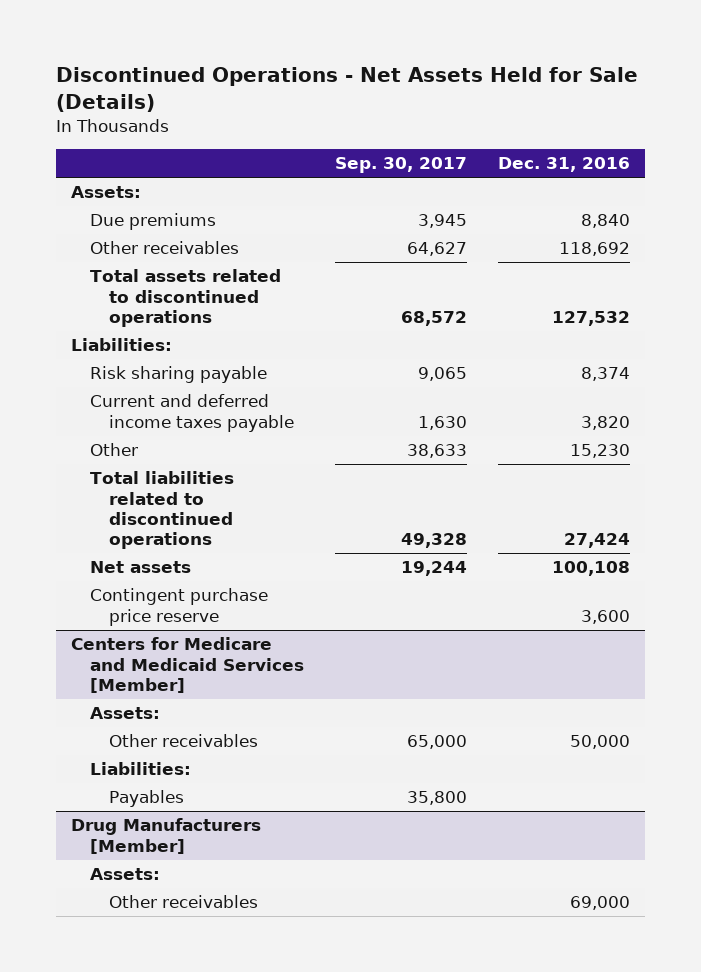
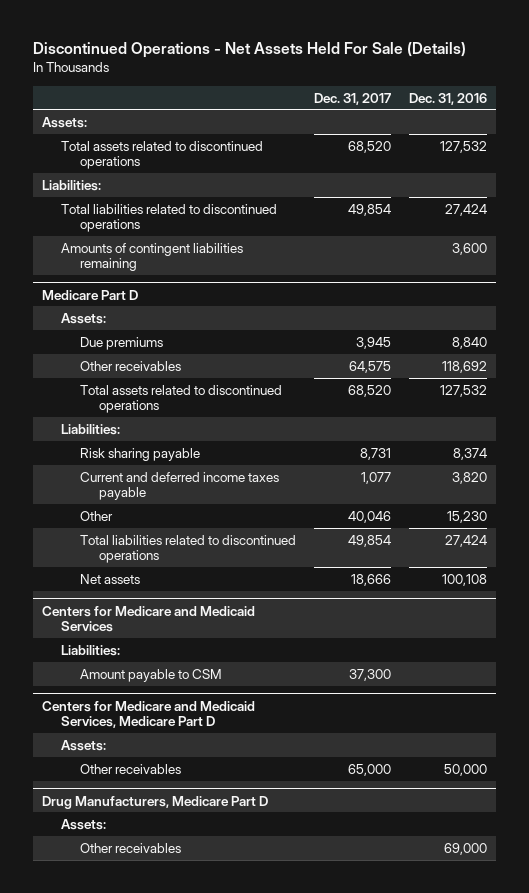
[55,67,638,112] Discontinued Operations - Net Assets Held for Sale (Details) -> [33,42,467,59] Discontinued Operations - Net Assets Held For Sale (Details)
[335,157,468,174] Sep. 30, 2017 -> none
none -> [314,92,392,105] Dec. 31, 2017
none -> [61,140,264,170] Total assets related to discontinued operations
none -> [42,179,102,191] Liabilities:
none -> [61,203,278,233] Total liabilities related to discontinued operations
none -> [61,242,244,272] Amounts of contingent liabilities remaining
none -> [42,289,139,300] Medicare Part D
none -> [61,312,107,324] Assets:
[90,588,269,626] Contingent purchase price reserve -> none
[71,637,305,694] Centers for Medicare and Medicaid Services [Member] -> [42,605,256,633] Centers for Medicare and Medicaid Services
none -> [61,644,121,656] Liabilities:
none -> [80,668,223,682] Amount payable to CSM
none -> [42,700,256,729] Centers for Medicare and Medicaid Services, Medicare Part D
[90,762,192,776] Liabilities: -> none
[109,790,185,808] Payables -> none
[71,818,262,854] Drug Manufacturers [Member] -> none
none -> [42,795,269,809] Drug Manufacturers, Medicare Part D

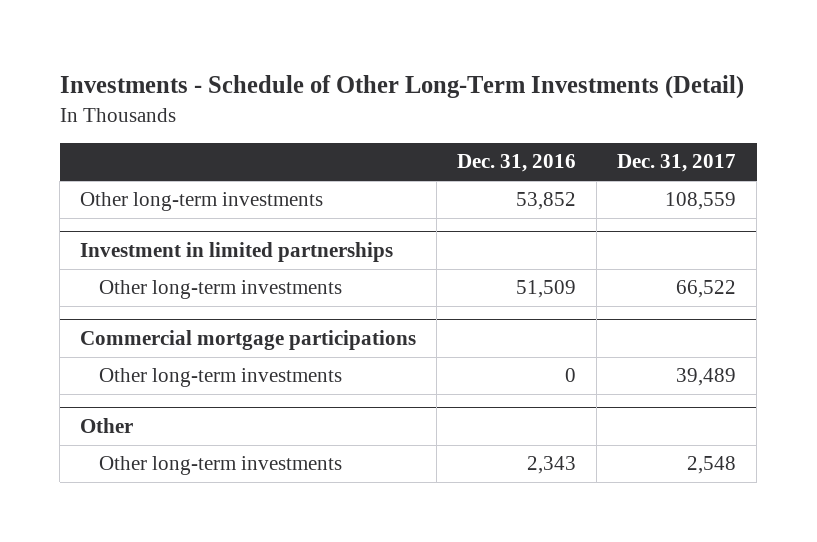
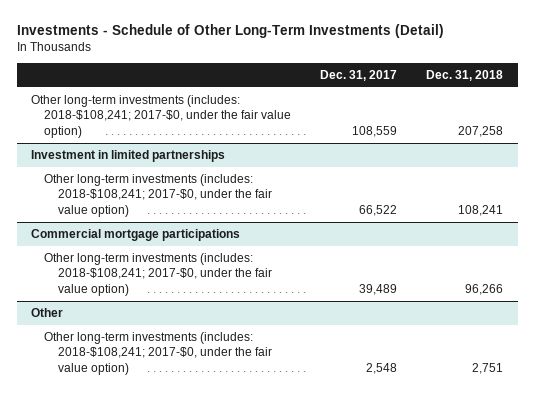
[457,154,577,173] Dec. 31, 2016 -> none
none -> [426,69,504,81] Dec. 31, 2018
[80,192,324,212] Other long-term investments -> [30,95,292,138] Other long-term investments (includes: 2018-$108,241; 2017-$0, under the fair value option)
[99,280,343,300] Other long-term investments -> [44,174,272,217] Other long-term investments (includes: 2018-$108,241; 2017-$0, under the fair value option)
[99,368,343,388] Other long-term investments -> [44,253,272,296] Other long-term investments (includes: 2018-$108,241; 2017-$0, under the fair value option)
[99,456,343,476] Other long-term investments -> [44,332,272,375] Other long-term investments (includes: 2018-$108,241; 2017-$0, under the fair value option)

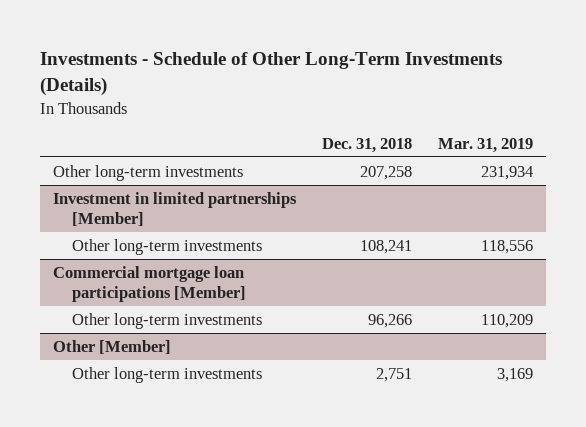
[16,23,444,38] Investments - Schedule of Other Long-Term Investments (Detail) -> [39,52,502,97] Investments - Schedule of Other Long-Term Investments (Details)
[320,69,398,81] Dec. 31, 2017 -> none
none -> [437,138,533,154] Mar. 31, 2019
[30,95,292,138] Other long-term investments (includes: 2018-$108,241; 2017-$0, under the fair value option) -> [52,164,243,181] Other long-term investments
[30,150,225,163] Investment in limited partnerships -> [52,191,297,227] Investment in limited partnerships [Member]
[44,174,272,217] Other long-term investments (includes: 2018-$108,241; 2017-$0, under the fair value option) -> [72,238,263,255] Other long-term investments
[30,229,240,242] Commercial mortgage participations -> [52,265,247,303] Commercial mortgage loan participations [Member]
[44,253,272,296] Other long-term investments (includes: 2018-$108,241; 2017-$0, under the fair value option) -> [72,312,263,329] Other long-term investments
[30,308,63,318] Other -> [52,339,171,354] Other [Member]
[44,332,272,375] Other long-term investments (includes: 2018-$108,241; 2017-$0, under the fair value option) -> [72,366,263,383] Other long-term investments

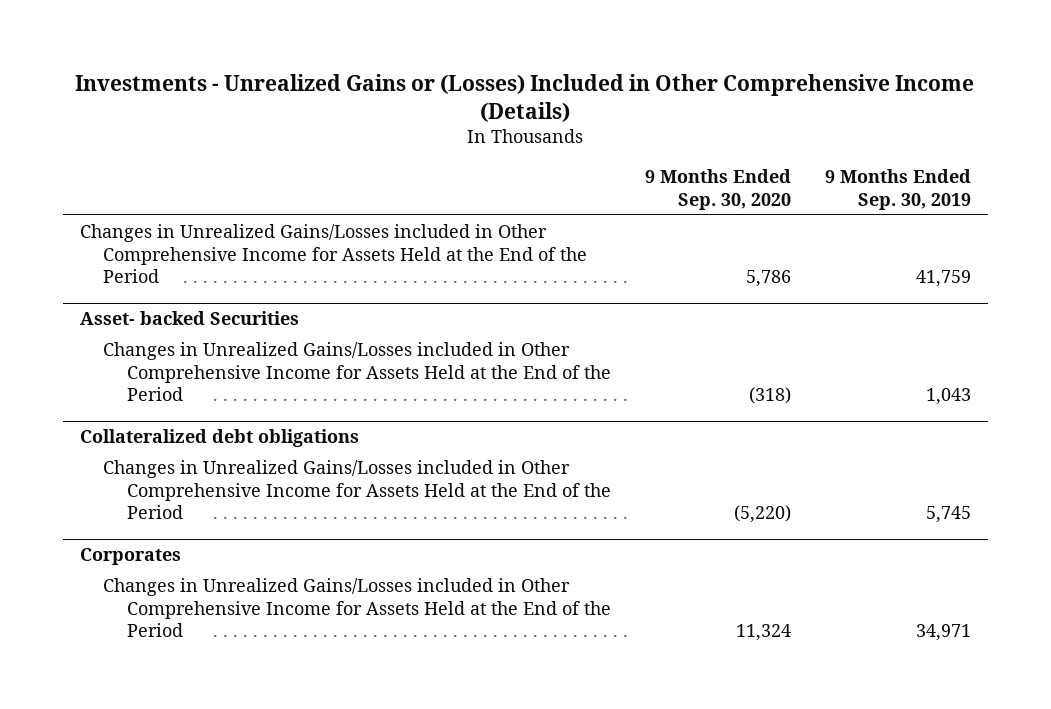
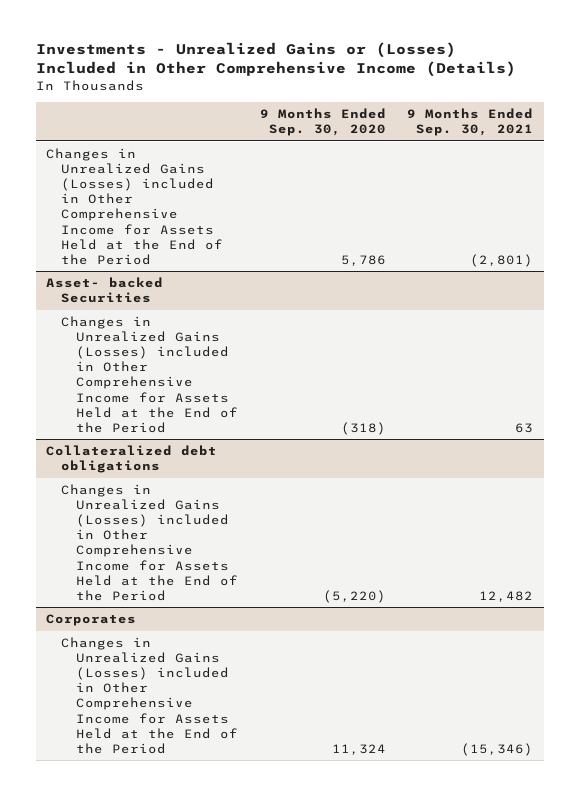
[825,169,972,210] 9 Months Ended Sep. 30, 2019 -> none
none -> [407,108,534,137] 9 Months Ended Sep. 30, 2021
[79,223,588,284] Changes in Unrealized Gains/Losses included in Other Comprehensive Income for Assets Held at the End of the Period -> [46,148,224,265] Changes in Unrealized Gains (Losses) included in Other Comprehensive Income for Assets Held at the End of the Period
[103,341,611,402] Changes in Unrealized Gains/Losses included in Other Comprehensive Income for Assets Held at the End of the Period -> [61,316,239,433] Changes in Unrealized Gains (Losses) included in Other Comprehensive Income for Assets Held at the End of the Period
[103,459,611,520] Changes in Unrealized Gains/Losses included in Other Comprehensive Income for Assets Held at the End of the Period -> [61,484,239,601] Changes in Unrealized Gains (Losses) included in Other Comprehensive Income for Assets Held at the End of the Period
[103,577,611,638] Changes in Unrealized Gains/Losses included in Other Comprehensive Income for Assets Held at the End of the Period -> [61,637,239,754] Changes in Unrealized Gains (Losses) included in Other Comprehensive Income for Assets Held at the End of the Period

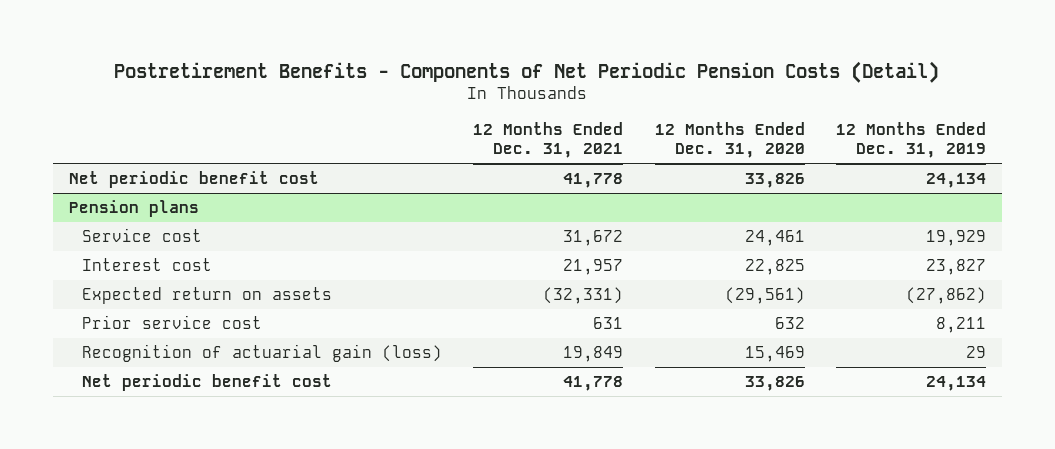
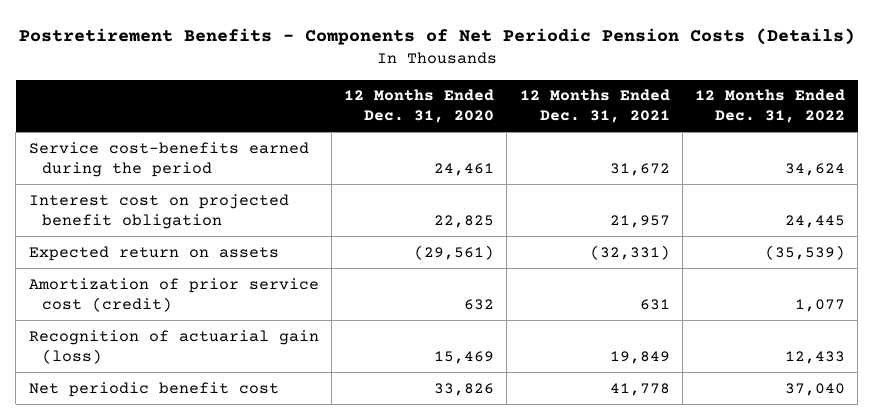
[114,60,940,83] Postretirement Benefits - Components of Net Periodic Pension Costs (Detail) -> [18,28,855,46] Postretirement Benefits - Components of Net Periodic Pension Costs (Details)
[836,122,987,159] 12 Months Ended Dec. 31, 2019 -> none
none -> [695,89,846,124] 12 Months Ended Dec. 31, 2022
[68,171,319,189] Net periodic benefit cost -> none
[68,200,199,218] Pension plans -> none
[81,228,202,243] Service cost -> [28,141,309,177] Service cost-benefits earned during the period
[81,258,212,272] Interest cost -> [28,193,289,229] Interest cost on projected benefit obligation
[81,315,262,330] Prior service cost -> [28,277,319,312] Amortization of prior service cost (credit)

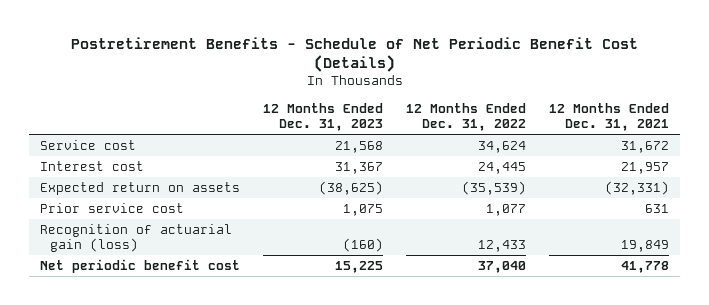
[18,28,855,46] Postretirement Benefits - Components of Net Periodic Pension Costs (Details) -> [70,36,638,73] Postretirement Benefits - Schedule of Net Periodic Benefit Cost (Details)
[344,89,495,124] 12 Months Ended Dec. 31, 2020 -> none
none -> [263,103,384,131] 12 Months Ended Dec. 31, 2023
[28,141,309,177] Service cost-benefits earned during the period -> [40,139,137,150] Service cost
[28,193,289,229] Interest cost on projected benefit obligation -> [40,160,145,171] Interest cost
[28,277,319,312] Amortization of prior service cost (credit) -> [40,202,185,213] Prior service cost

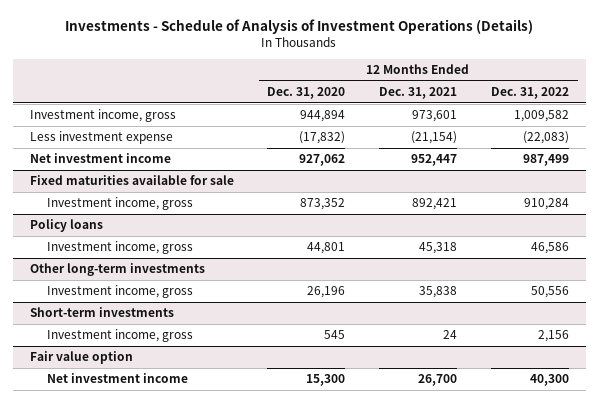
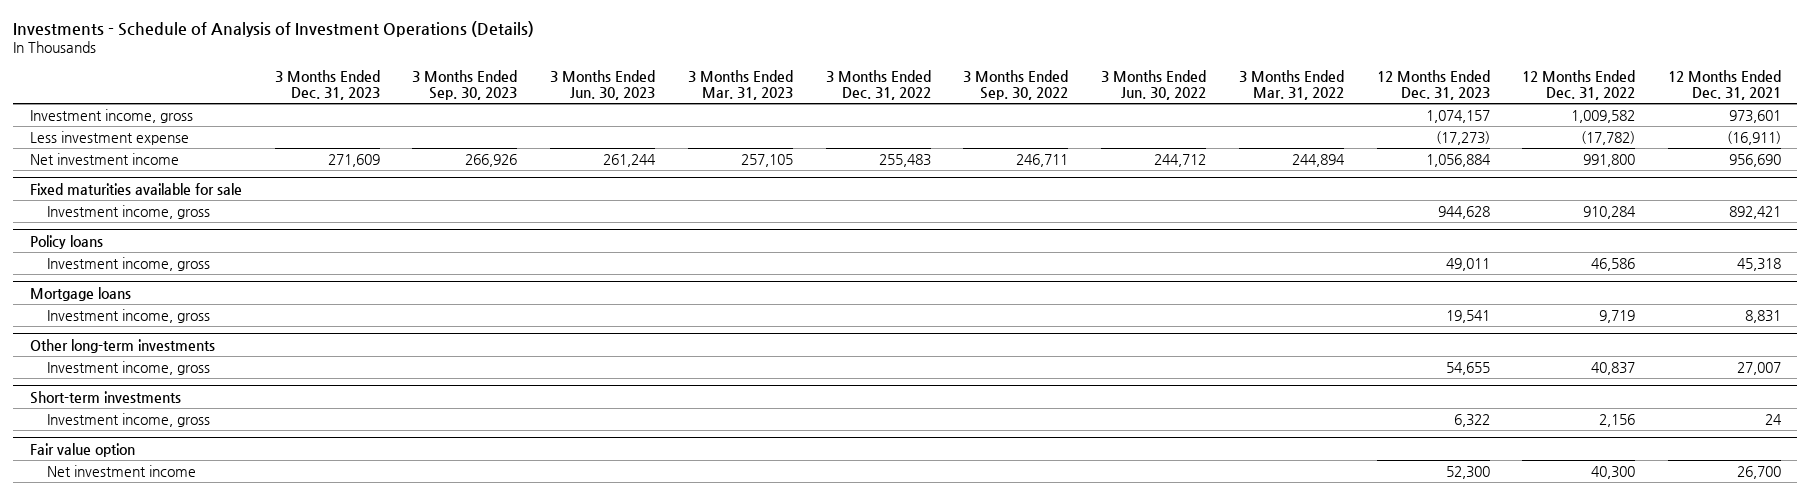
[267,87,346,100] Dec. 31, 2020 -> none
none -> [274,70,380,100] 3 Months Ended Dec. 31, 2023
none -> [412,70,518,100] 3 Months Ended Sep. 30, 2023
none -> [550,70,656,100] 3 Months Ended Jun. 30, 2023
none -> [687,70,793,100] 3 Months Ended Mar. 31, 2023
none -> [825,70,931,100] 3 Months Ended Dec. 31, 2022
none -> [963,70,1069,100] 3 Months Ended Sep. 30, 2022
none -> [1101,70,1207,100] 3 Months Ended Jun. 30, 2022
none -> [1238,70,1344,100] 3 Months Ended Mar. 31, 2022
none -> [1376,70,1490,100] 12 Months Ended Dec. 31, 2023
[411,131,458,145] (21,154) -> [1726,130,1781,145] (16,911)
[523,131,570,145] (22,083) -> [1581,130,1636,145] (17,782)
[411,154,458,167] 952,447 -> [1728,153,1781,167] 956,690
[523,154,570,167] 987,499 -> [1583,153,1636,167] 991,800
none -> [29,286,131,301] Mortgage loans
none -> [47,308,211,323] Investment income, gross
[419,286,458,299] 35,838 -> [1736,361,1781,375] 27,007
[531,286,570,299] 50,556 -> [1591,361,1636,375] 40,837

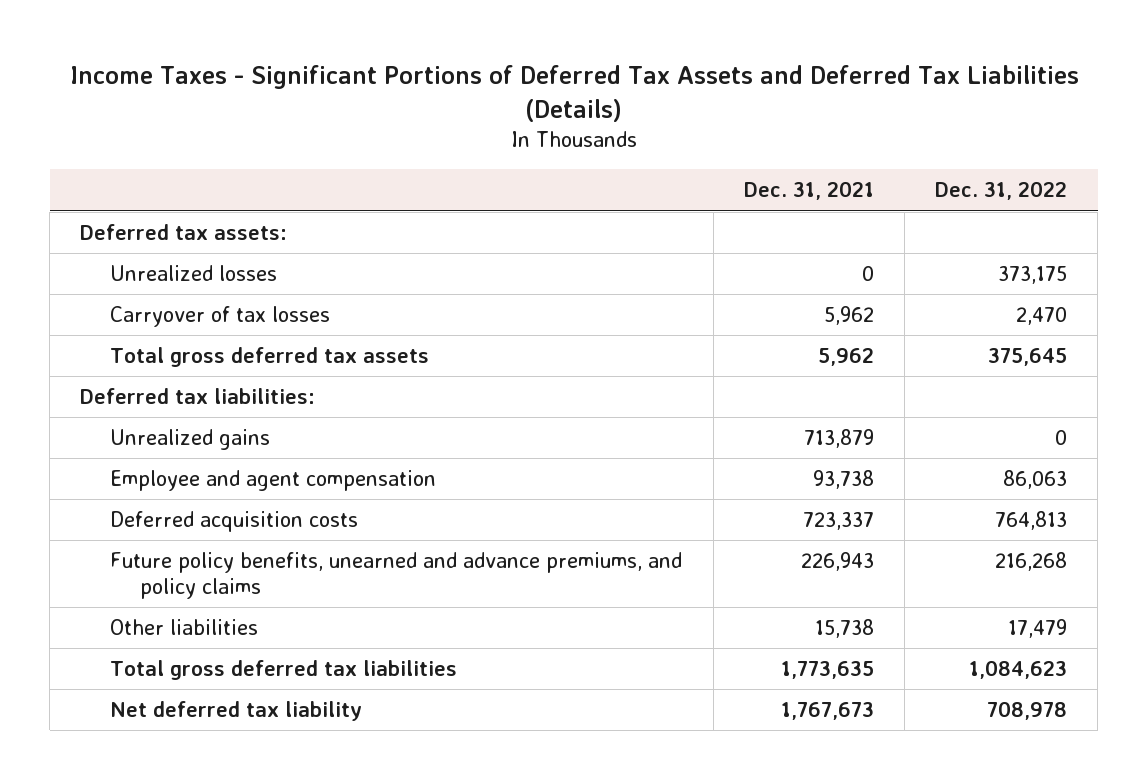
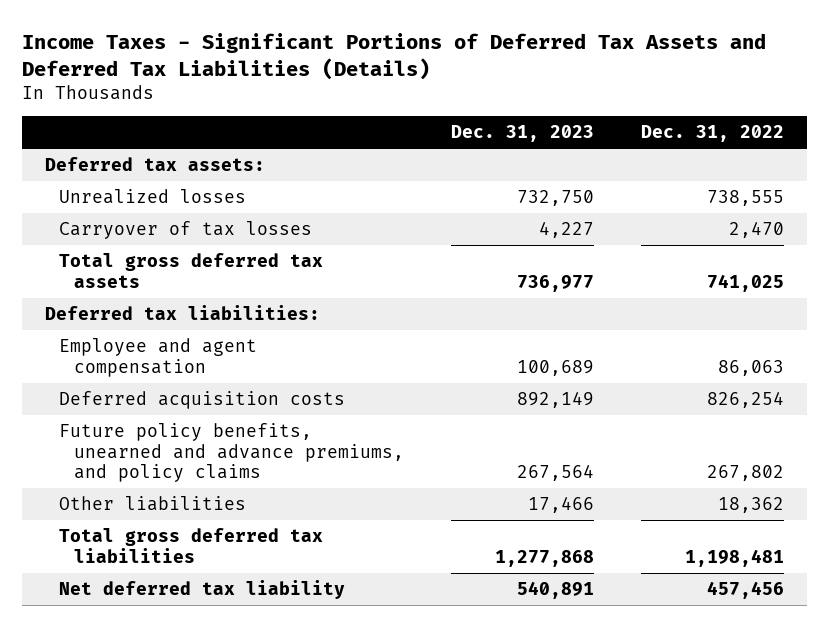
[743,181,874,201] Dec. 31, 2021 -> none
none -> [450,125,594,143] Dec. 31, 2023
[997,266,1067,285] 373,175 -> [706,190,784,207] 738,555
[987,348,1067,367] 375,645 -> [706,273,784,292] 741,025
[110,429,271,451] Unrealized gains -> none
[994,511,1067,531] 764,813 -> [706,391,784,409] 826,254
[994,552,1067,572] 216,268 -> [706,465,784,482] 267,802
[1007,619,1067,639] 17,479 -> [717,497,784,514] 18,362
[968,660,1067,680] 1,084,623 -> [684,548,784,567] 1,198,481
[986,701,1067,721] 708,978 -> [706,581,784,600] 457,456

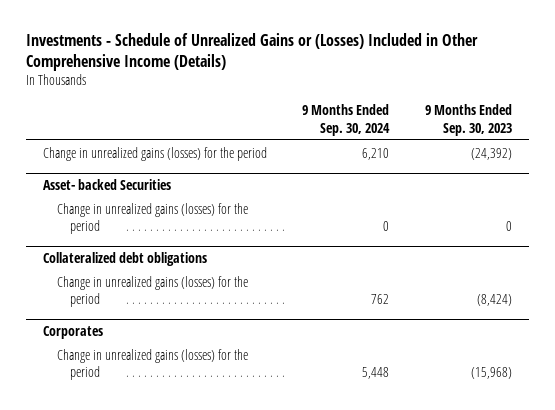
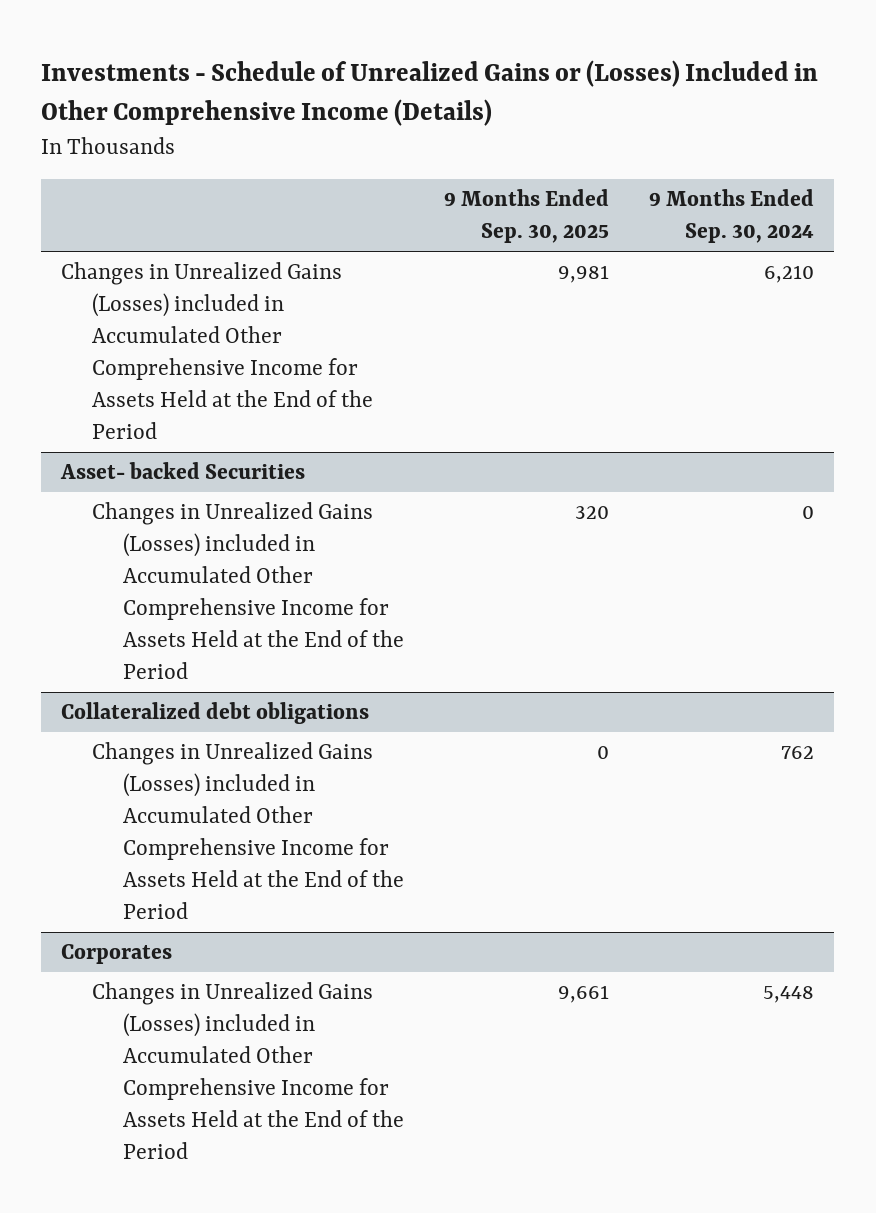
[424,104,512,136] 9 Months Ended Sep. 30, 2023 -> none
none -> [444,189,610,244] 9 Months Ended Sep. 30, 2025
[43,146,268,161] Change in unrealized gains (losses) for the period -> [61,262,374,439] Changes in Unrealized Gains (Losses) included in Accumulated Other Comprehensive Income for Assets Held at the End of the Period
[56,202,248,234] Change in unrealized gains (losses) for the period -> [92,502,405,679] Changes in Unrealized Gains (Losses) included in Accumulated Other Comprehensive Income for Assets Held at the End of the Period
[56,275,248,307] Change in unrealized gains (losses) for the period -> [92,742,405,919] Changes in Unrealized Gains (Losses) included in Accumulated Other Comprehensive Income for Assets Held at the End of the Period
[56,348,248,380] Change in unrealized gains (losses) for the period -> [92,982,405,1159] Changes in Unrealized Gains (Losses) included in Accumulated Other Comprehensive Income for Assets Held at the End of the Period

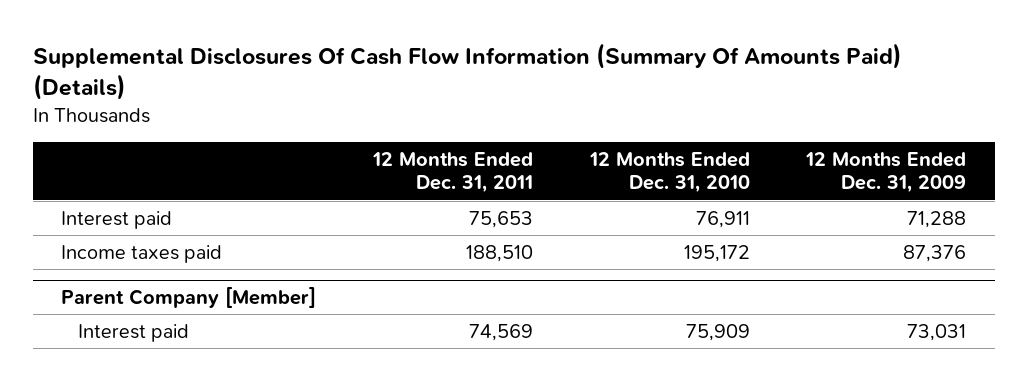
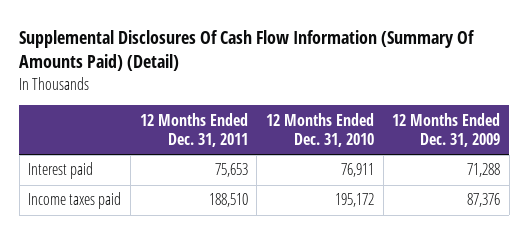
[33,43,903,101] Supplemental Disclosures Of Cash Flow Information (Summary Of Amounts Paid) (Details) -> [19,29,476,72] Supplemental Disclosures Of Cash Flow Information (Summary Of Amounts Paid) (Detail)
[61,287,317,309] Parent Company [Member] -> none
[77,323,189,342] Interest paid -> none

